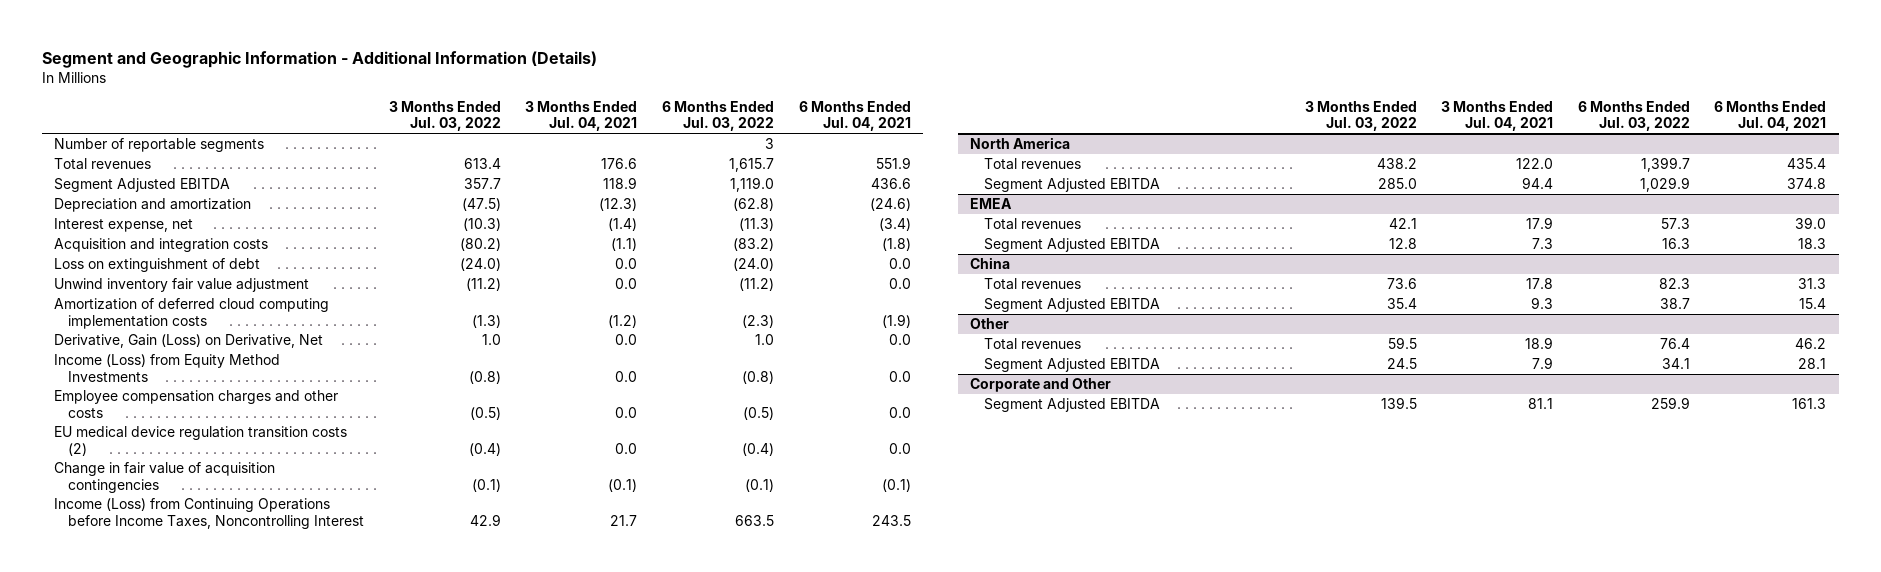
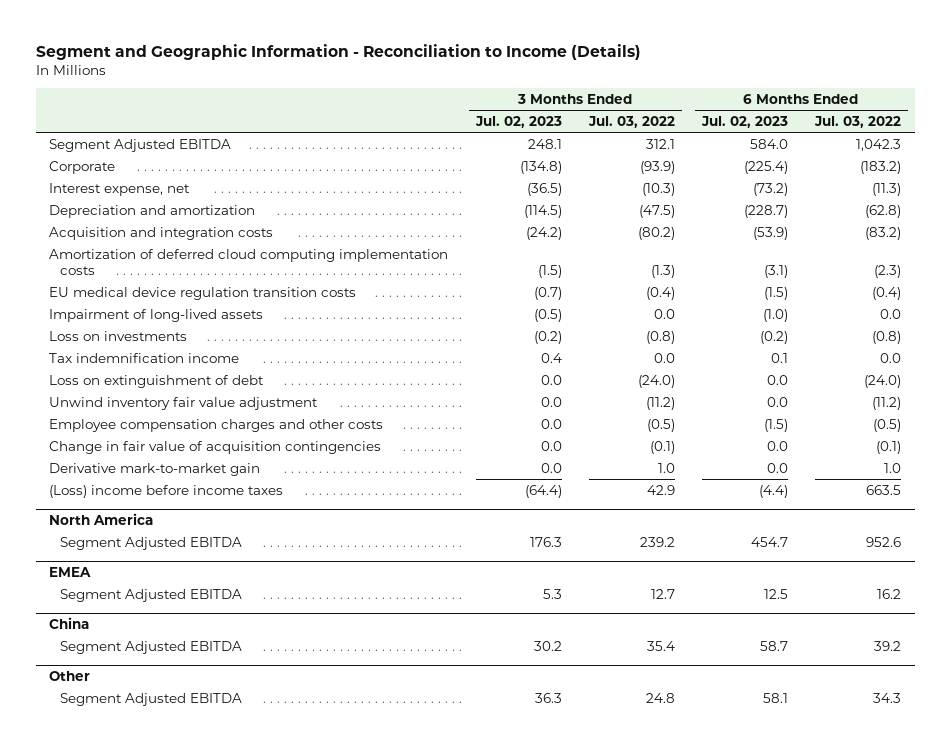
[42,50,598,68] Segment and Geographic Information - Additional Information (Details) -> [35,43,641,60] Segment and Geographic Information - Reconciliation to Income (Details)
[525,100,638,132] 3 Months Ended Jul. 04, 2021 -> none
[798,100,911,132] 6 Months Ended Jul. 04, 2021 -> none
none -> [474,115,562,128] Jul. 02, 2023
none -> [700,115,788,128] Jul. 02, 2023
[54,138,265,153] Number of reportable segments -> none
[54,158,152,171] Total revenues -> none
[463,178,501,190] 357.7 -> [645,138,675,149] 312.1
[730,177,775,193] 1,119.0 -> [856,138,902,151] 1,042.3
none -> [49,160,116,174] Corporate
[54,198,252,213] Depreciation and amortization -> [49,204,256,218] Depreciation and amortization
[54,298,330,329] Amortization of deferred cloud computing implementation costs -> [49,248,449,276] Amortization of deferred cloud computing implementation costs
none -> [49,286,357,300] EU medical device regulation transition costs
none -> [49,308,264,322] Impairment of long-lived assets
none -> [49,330,188,341] Loss on investments
none -> [49,352,240,363] Tax indemnification income
[54,334,324,349] Derivative, Gain (Loss) on Derivative, Net -> none
[54,354,281,382] Income (Loss) from Equity Method Investments -> none
[54,426,348,456] EU medical device regulation transition costs (2) -> none
none -> [49,462,261,476] Derivative mark-to-market gain
[54,498,365,529] Income (Loss) from Continuing Operations before Income Taxes, Noncontrolling Interest -> [49,484,284,498] (Loss) income before income taxes
[984,158,1082,171] Total revenues -> none
[1377,178,1417,190] 285.0 -> [639,536,675,547] 239.2
[1639,177,1690,193] 1,029.9 -> [866,536,902,547] 952.6
[984,218,1082,231] Total revenues -> none
[1388,238,1417,250] 12.8 -> [650,588,675,599] 12.7
[1661,238,1690,250] 16.3 -> [877,588,902,599] 16.2
[984,278,1082,291] Total revenues -> none
[1659,298,1690,310] 38.7 -> [874,640,902,651] 39.2
[984,338,1082,351] Total revenues -> none
[970,378,1112,393] Corporate and Other -> none
[984,398,1161,413] Segment Adjusted EBITDA -> none
[1386,358,1417,370] 24.5 -> [645,692,675,703] 24.8
[1661,358,1690,370] 34.1 -> [873,692,902,703] 34.3

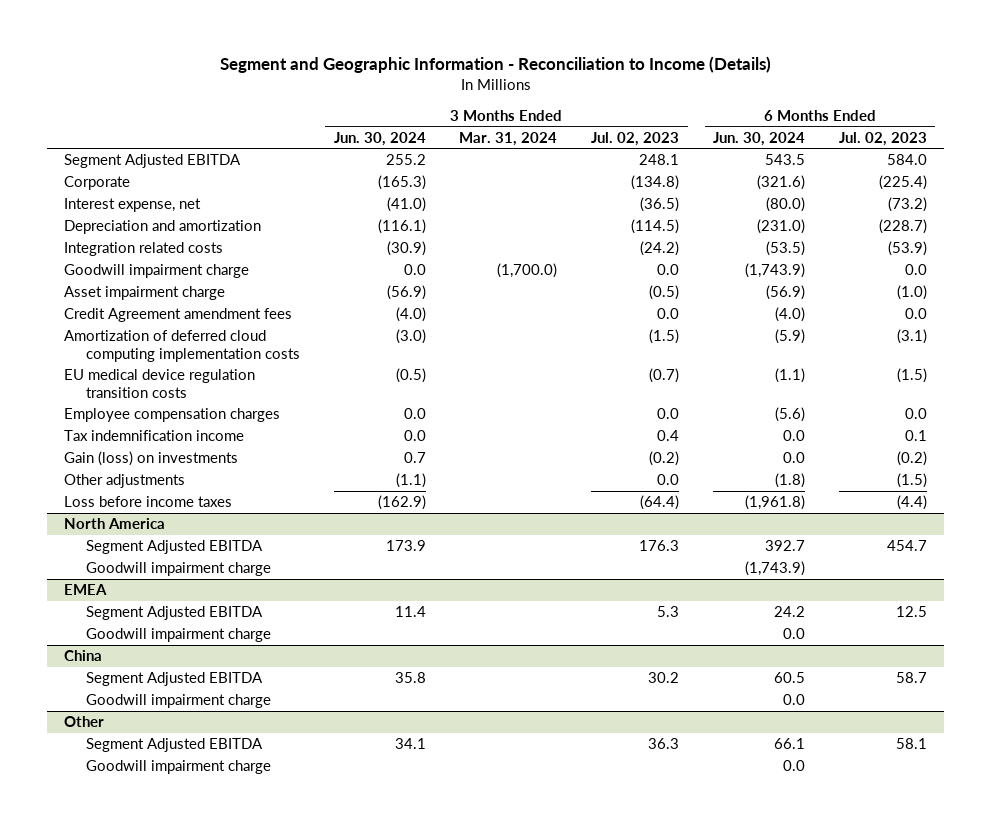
[587,115,675,128] Jul. 03, 2022 -> none
[814,115,902,128] Jul. 03, 2022 -> none
none -> [333,131,426,146] Jun. 30, 2024
none -> [459,131,558,146] Mar. 31, 2024
none -> [713,131,806,146] Jun. 30, 2024
[49,226,274,240] Acquisition and integration costs -> [64,242,224,257] Integration related costs
none -> [64,264,250,279] Goodwill impairment charge
none -> [64,286,226,301] Asset impairment charge
none -> [64,308,293,323] Credit Agreement amendment fees
[49,308,264,322] Impairment of long-lived assets -> none
[49,330,188,341] Loss on investments -> none
none -> [64,408,281,423] Employee compensation charges
[49,374,265,388] Loss on extinguishment of debt -> none
[49,396,319,410] Unwind inventory fair value adjustment -> none
[49,418,384,432] Employee compensation charges and other costs -> none
[49,440,382,454] Change in fair value of acquisition contingencies -> none
[49,462,261,476] Derivative mark-to-market gain -> none
none -> [64,451,239,467] Gain (loss) on investments
none -> [64,474,186,489] Other adjustments
[49,484,284,498] (Loss) income before income taxes -> [64,496,233,508] Loss before income taxes
none -> [85,562,271,577] Goodwill impairment charge
none -> [85,628,271,643] Goodwill impairment charge
none -> [85,694,271,709] Goodwill impairment charge
none -> [85,760,271,775] Goodwill impairment charge

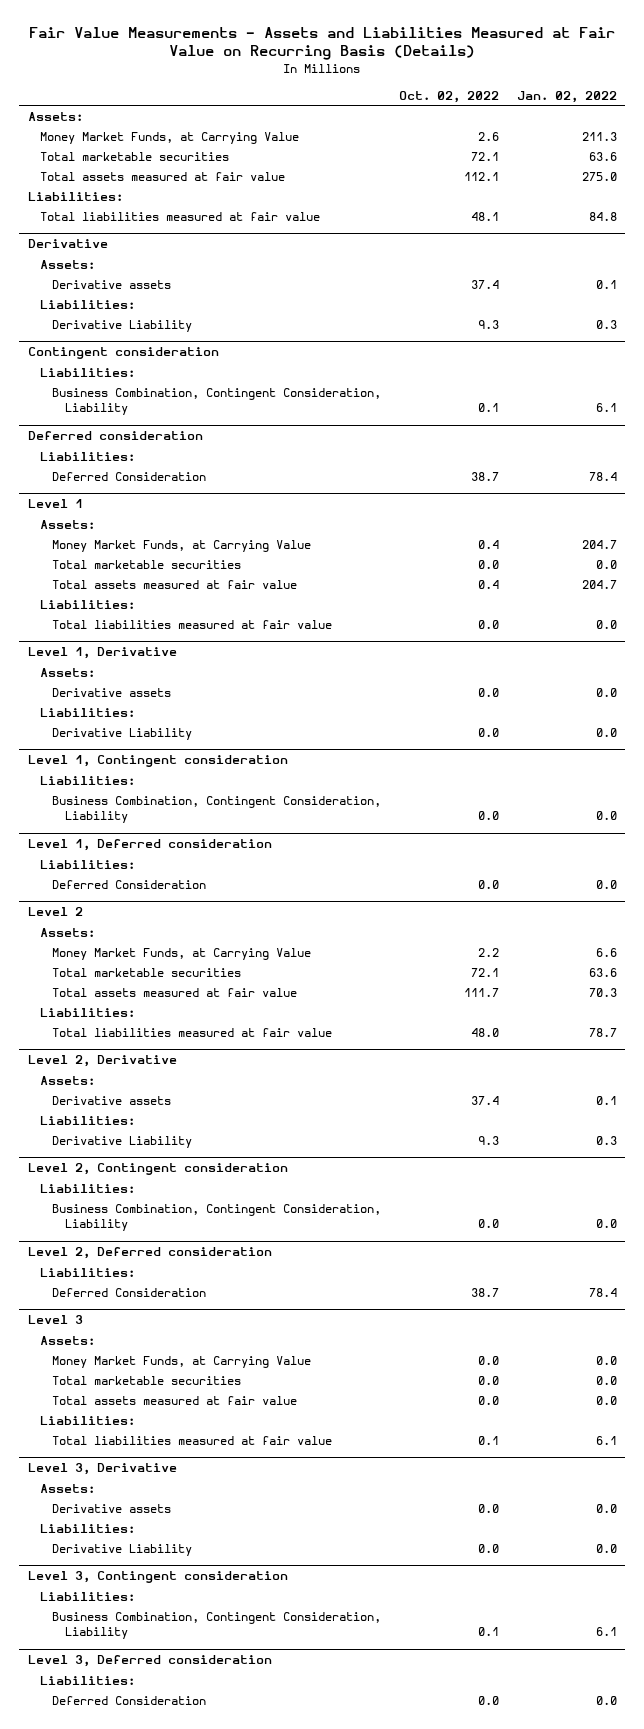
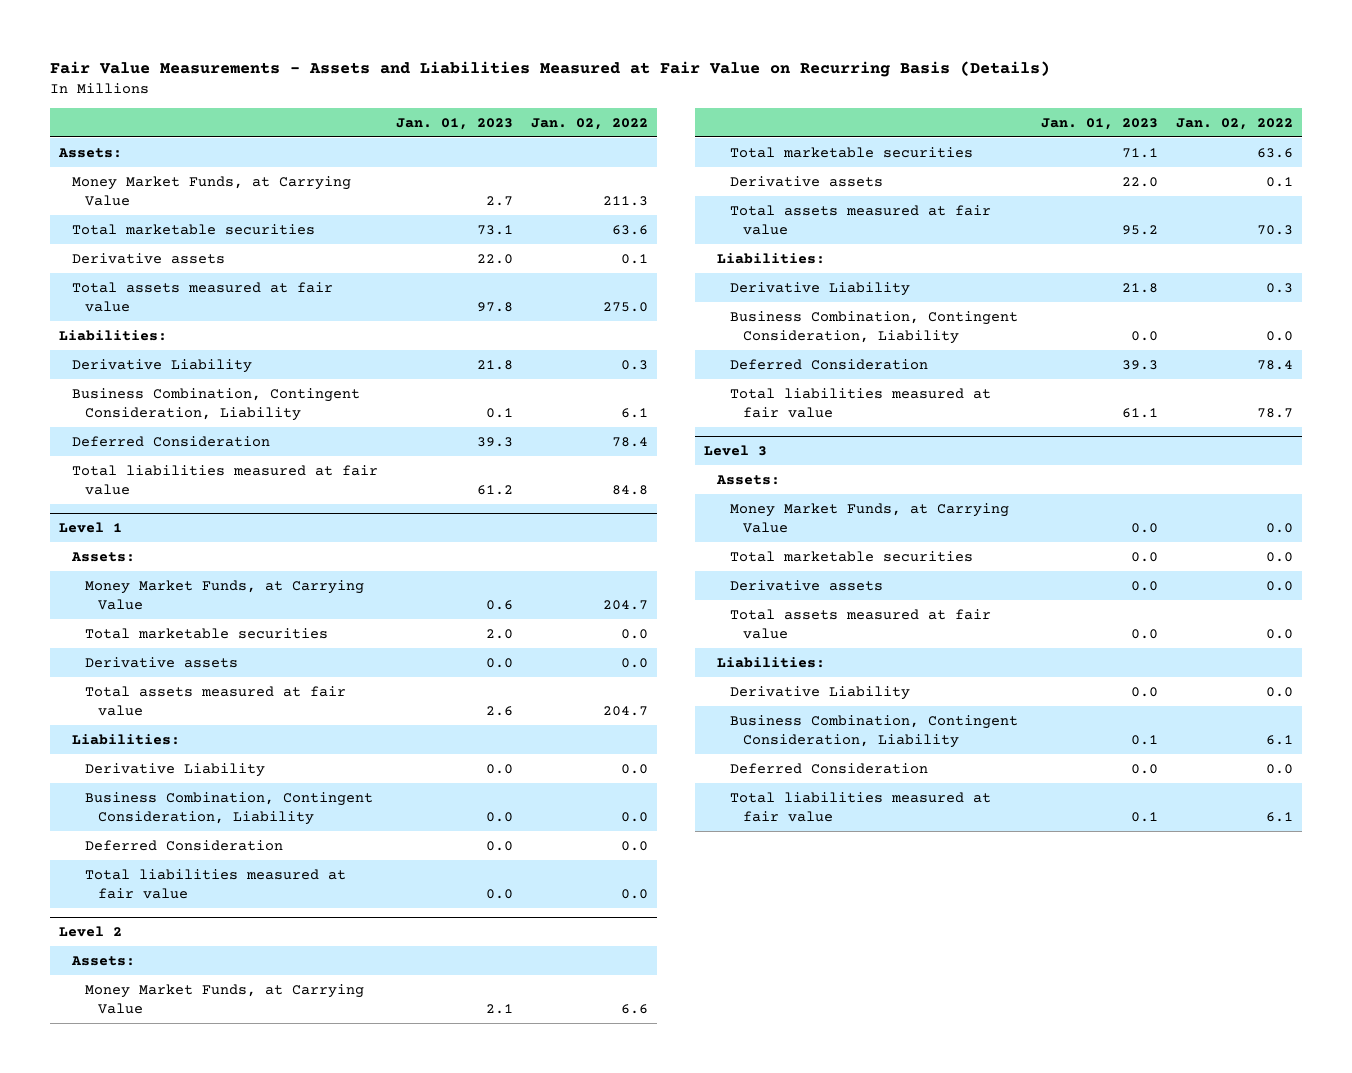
[398,90,499,103] Oct. 02, 2022 -> none
none -> [396,118,514,131] Jan. 01, 2023
[27,191,123,201] Liabilities: -> none
[27,239,108,249] Derivative -> none
[39,259,95,269] Assets: -> none
[39,171,285,181] Total assets measured at fair value -> [72,281,334,313] Total assets measured at fair value
[27,347,219,360] Contingent consideration -> none
[39,367,135,377] Liabilities: -> none
[27,431,203,441] Deferred consideration -> none
[39,451,135,461] Liabilities: -> none
[39,211,320,221] Total liabilities measured at fair value -> [72,464,379,496] Total liabilities measured at fair value
[39,599,135,609] Liabilities: -> none
[27,647,177,660] Level 1, Derivative -> none
[39,667,95,677] Assets: -> none
[52,579,298,589] Total assets measured at fair value -> [85,685,347,717] Total assets measured at fair value
[27,755,288,768] Level 1, Contingent consideration -> none
[39,775,135,785] Liabilities: -> none
[27,839,272,852] Level 1, Deferred consideration -> none
[39,859,135,869] Liabilities: -> none
[52,619,333,629] Total liabilities measured at fair value -> [85,868,347,900] Total liabilities measured at fair value
[39,1007,135,1017] Liabilities: -> none
[27,1055,177,1068] Level 2, Derivative -> none
[39,1075,95,1085] Assets: -> none
[52,987,298,997] Total assets measured at fair value -> [729,204,991,236] Total assets measured at fair value
[27,1163,288,1176] Level 2, Contingent consideration -> none
[39,1183,135,1193] Liabilities: -> none
[27,1247,272,1260] Level 2, Deferred consideration -> none
[39,1267,135,1277] Liabilities: -> none
[52,1027,333,1037] Total liabilities measured at fair value -> [729,387,991,419] Total liabilities measured at fair value
[39,1415,135,1425] Liabilities: -> none
[27,1463,177,1476] Level 3, Derivative -> none
[39,1483,95,1493] Assets: -> none
[52,1395,298,1405] Total assets measured at fair value -> [729,608,991,640] Total assets measured at fair value
[27,1571,288,1584] Level 3, Contingent consideration -> none
[39,1591,135,1601] Liabilities: -> none
[27,1655,272,1668] Level 3, Deferred consideration -> none
[39,1675,135,1685] Liabilities: -> none
[52,1435,333,1445] Total liabilities measured at fair value -> [729,791,991,823] Total liabilities measured at fair value

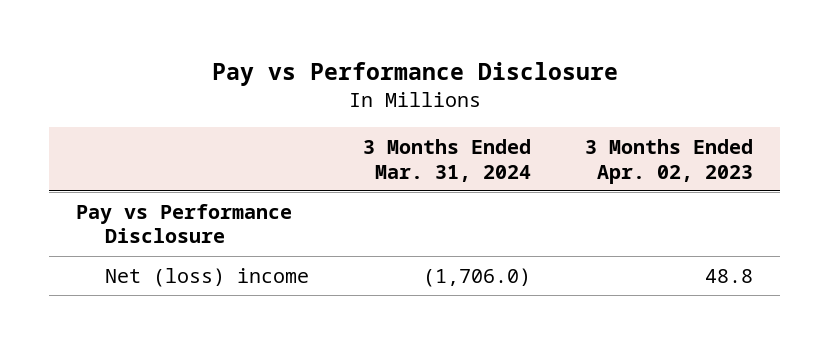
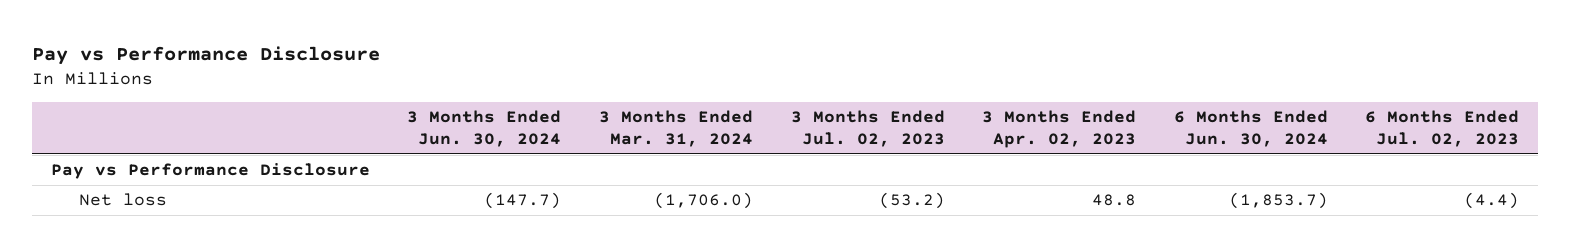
none -> [407,110,562,147] 3 Months Ended Jun. 30, 2024
none -> [790,110,945,147] 3 Months Ended Jul. 02, 2023
none -> [1173,110,1328,147] 6 Months Ended Jun. 30, 2024
none -> [1365,110,1520,147] 6 Months Ended Jul. 02, 2023
[105,267,310,287] Net (loss) income -> [78,193,167,207] Net loss

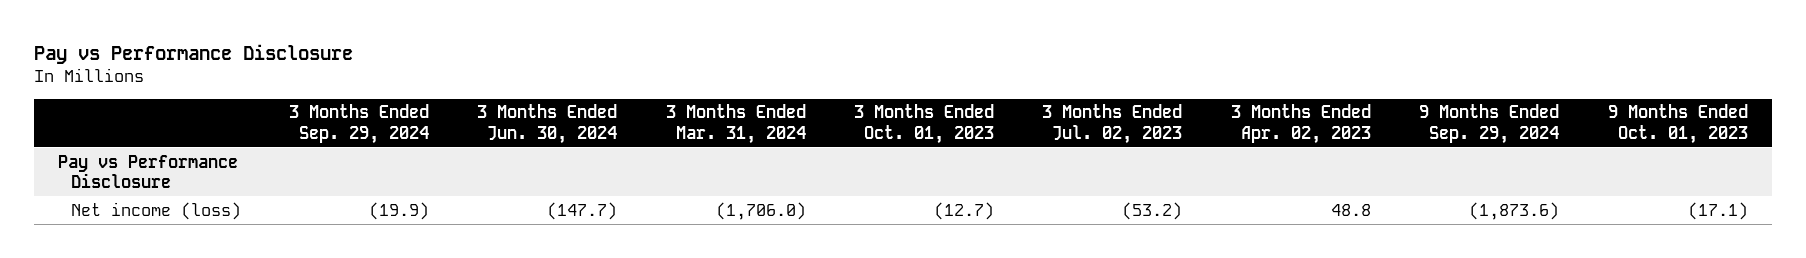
[1173,110,1328,147] 6 Months Ended Jun. 30, 2024 -> none
[1365,110,1520,147] 6 Months Ended Jul. 02, 2023 -> none
none -> [288,104,429,144] 3 Months Ended Sep. 29, 2024
none -> [854,104,995,144] 3 Months Ended Oct. 01, 2023
none -> [1419,104,1560,144] 9 Months Ended Sep. 29, 2024
none -> [1607,104,1748,144] 9 Months Ended Oct. 01, 2023
[78,193,167,207] Net loss -> [70,201,241,220] Net income (loss)

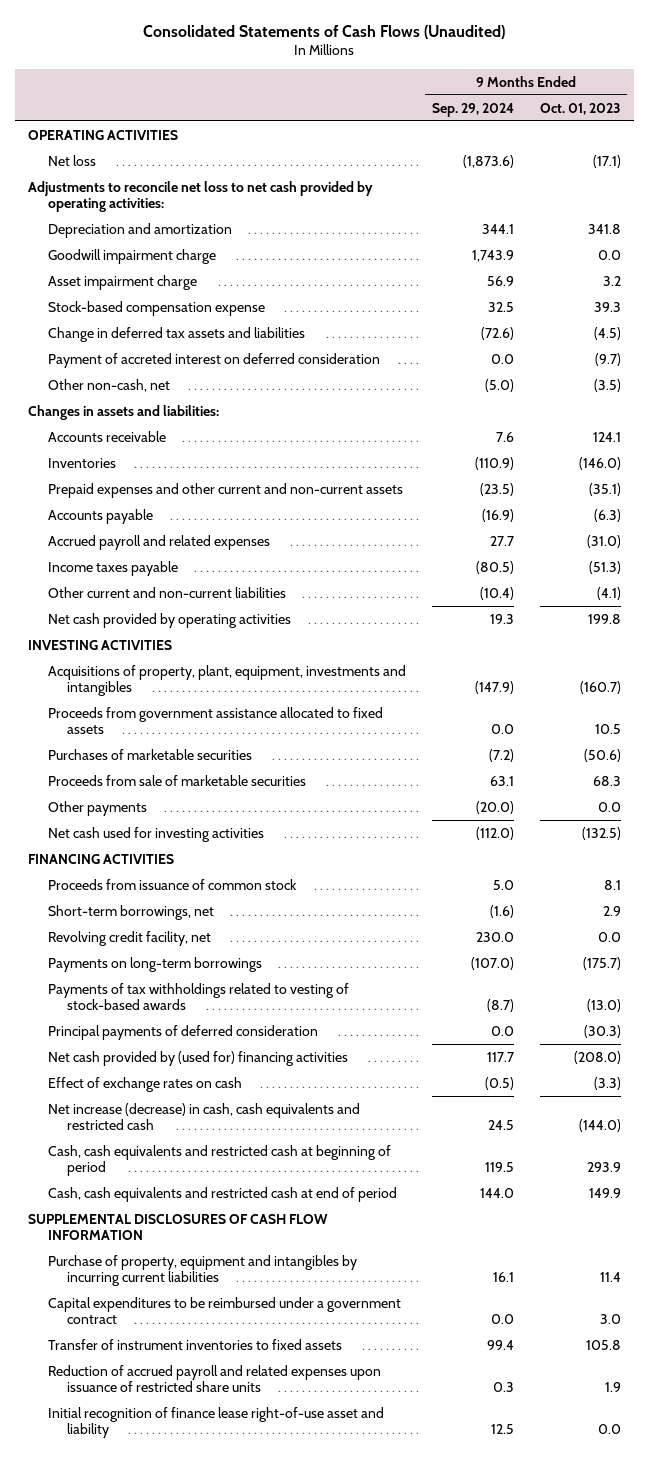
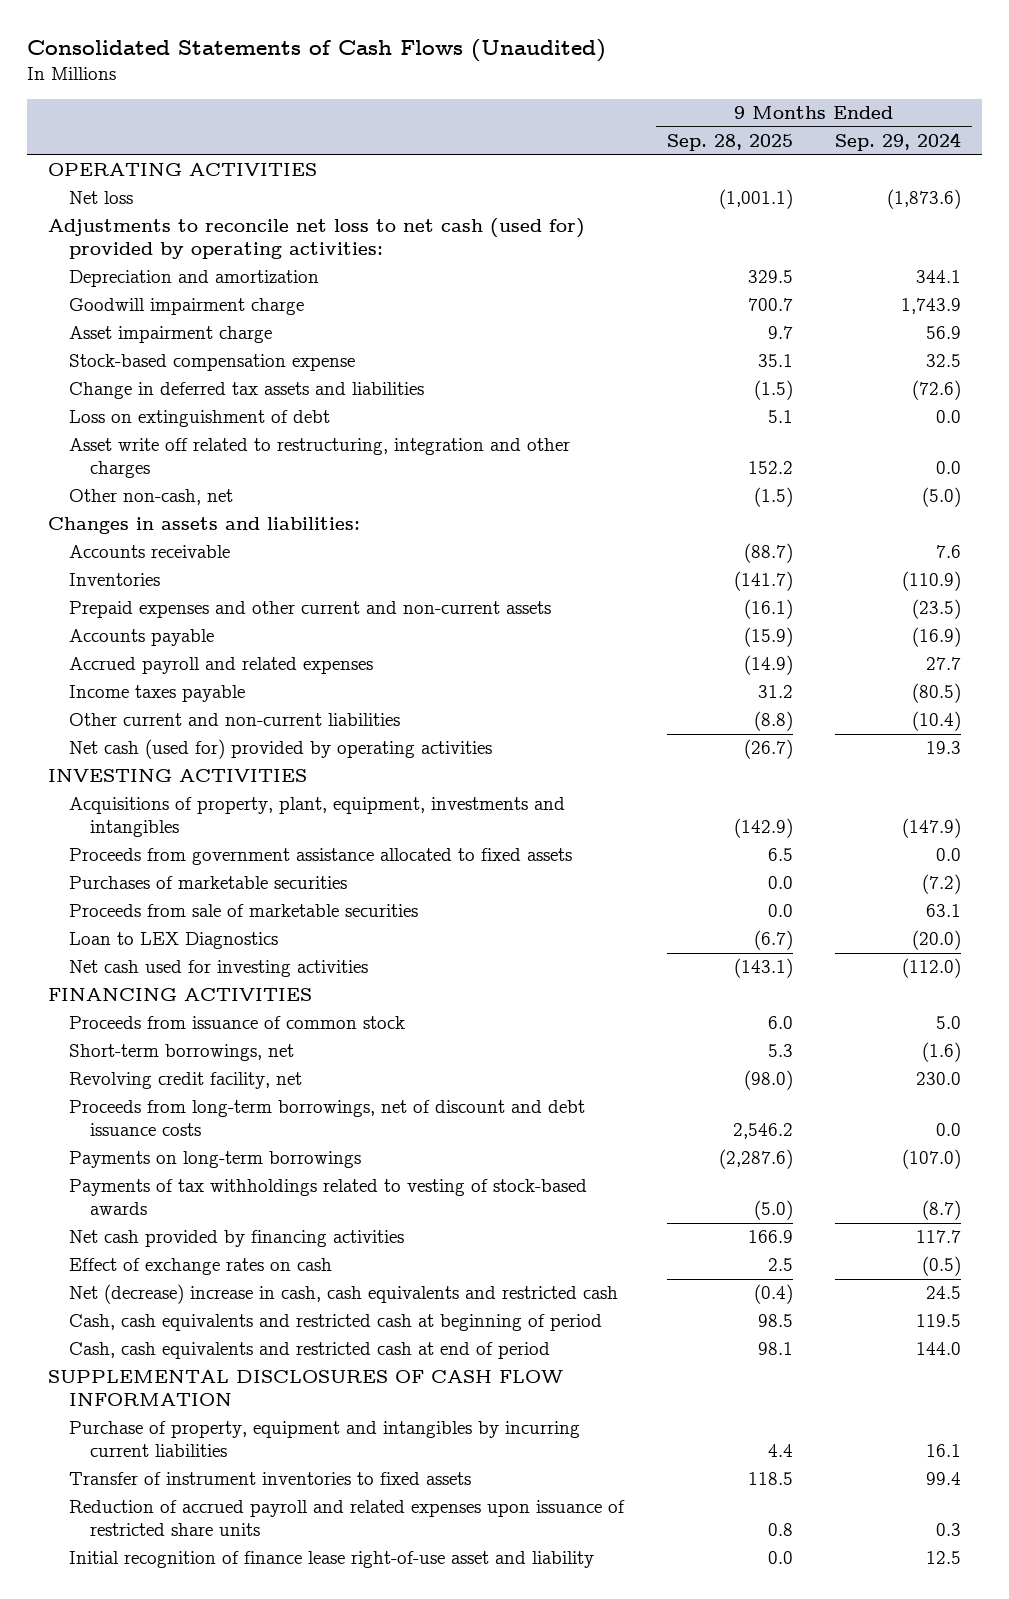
[539,102,621,115] Oct. 01, 2023 -> none
none -> [666,134,793,152] Sep. 28, 2025
[28,180,374,213] Adjustments to reconcile net loss to net cash provided by operating activities: -> [47,218,585,260] Adjustments to reconcile net loss to net cash (used for) provided by operating activities:
[47,352,380,368] Payment of accreted interest on deferred consideration -> none
none -> [69,410,331,428] Loss on extinguishment of debt
none -> [69,438,571,479] Asset write off related to restructuring, integration and other charges
[47,612,291,628] Net cash provided by operating activities -> [69,739,493,760] Net cash (used for) provided by operating activities
[47,800,147,816] Other payments -> [69,932,279,950] Loan to LEX Diagnostics
none -> [69,1100,586,1137] Proceeds from long-term borrowings, net of discount and debt issuance costs
[47,1024,318,1040] Principal payments of deferred consideration -> none
[47,1050,348,1066] Net cash provided by (used for) financing activities -> [69,1230,405,1248] Net cash provided by financing activities
[47,1102,360,1131] Net increase (decrease) in cash, cash equivalents and restricted cash -> [69,1284,619,1305] Net (decrease) increase in cash, cash equivalents and restricted cash
[47,1296,401,1325] Capital expenditures to be reimbursed under a government contract -> none

